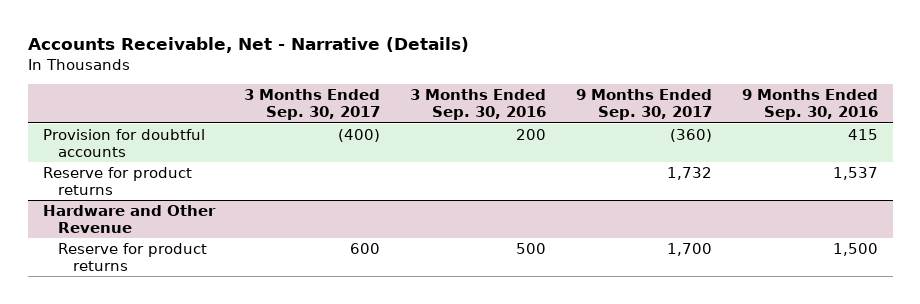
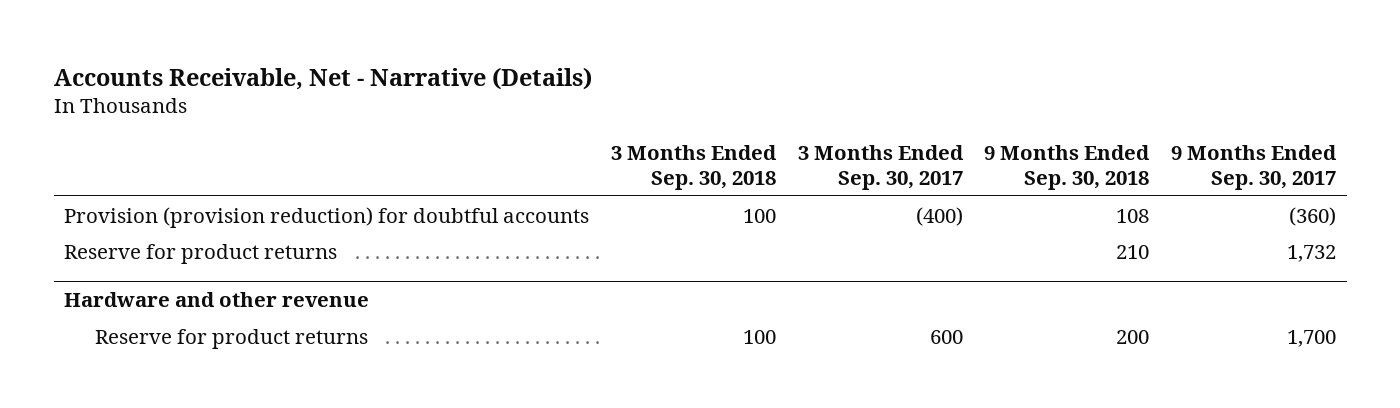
[410,89,547,121] 3 Months Ended Sep. 30, 2016 -> none
[741,89,878,121] 9 Months Ended Sep. 30, 2016 -> none
none -> [611,144,778,190] 3 Months Ended Sep. 30, 2018
none -> [984,144,1151,190] 9 Months Ended Sep. 30, 2018
[42,128,205,158] Provision for doubtful accounts -> [64,206,590,228] Provision (provision reduction) for doubtful accounts
[42,204,216,234] Hardware and Other Revenue -> [64,292,370,308] Hardware and other revenue

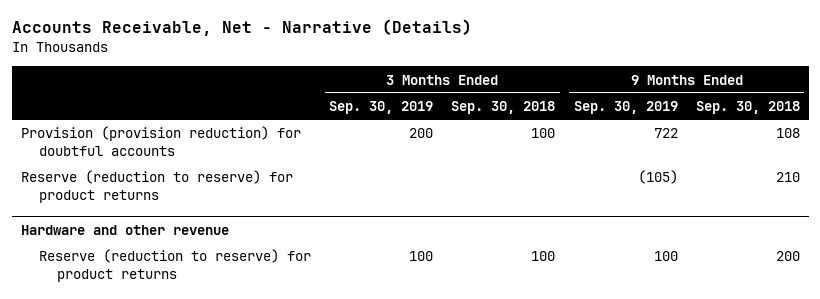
[797,144,964,190] 3 Months Ended Sep. 30, 2017 -> none
[1171,144,1338,190] 9 Months Ended Sep. 30, 2017 -> none
none -> [329,101,434,115] Sep. 30, 2019
none -> [573,101,678,115] Sep. 30, 2019
[64,243,338,264] Reserve for product returns -> [20,170,293,203] Reserve (reduction to reserve) for product returns
[94,328,368,349] Reserve for product returns -> [38,249,311,282] Reserve (reduction to reserve) for product returns

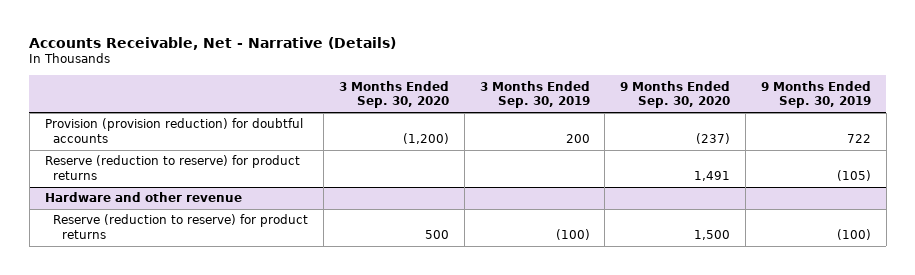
[451,101,556,115] Sep. 30, 2018 -> none
[695,101,800,115] Sep. 30, 2018 -> none
none -> [338,80,449,109] 3 Months Ended Sep. 30, 2020
none -> [620,80,731,109] 9 Months Ended Sep. 30, 2020
[409,251,434,262] 100 -> [555,229,590,241] (100)
[653,251,678,262] 100 -> [836,229,871,241] (100)

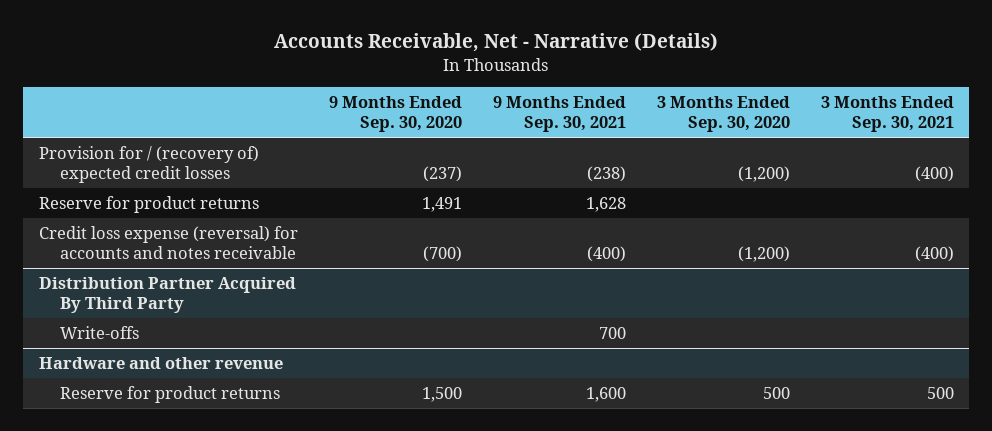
[479,80,590,109] 3 Months Ended Sep. 30, 2019 -> none
[760,80,871,109] 9 Months Ended Sep. 30, 2019 -> none
none -> [492,96,626,133] 9 Months Ended Sep. 30, 2021
none -> [820,96,954,133] 3 Months Ended Sep. 30, 2021
[44,118,303,144] Provision (provision reduction) for doubtful accounts -> [38,146,259,184] Provision for / (recovery of) expected credit losses
[44,155,300,181] Reserve (reduction to reserve) for product returns -> [38,196,259,214] Reserve for product returns
none -> [38,226,298,260] Credit loss expense (reversal) for accounts and notes receivable
none -> [38,277,296,314] Distribution Partner Acquired By Third Party
none -> [59,326,139,340] Write-offs
[53,214,309,240] Reserve (reduction to reserve) for product returns -> [59,386,280,404] Reserve for product returns

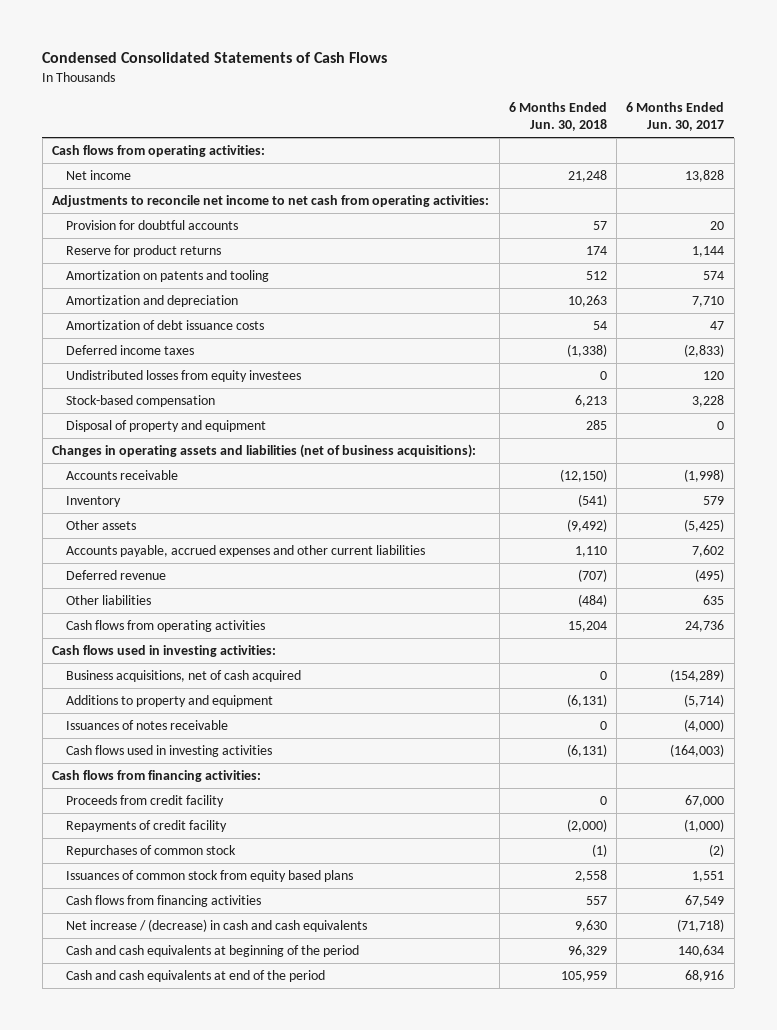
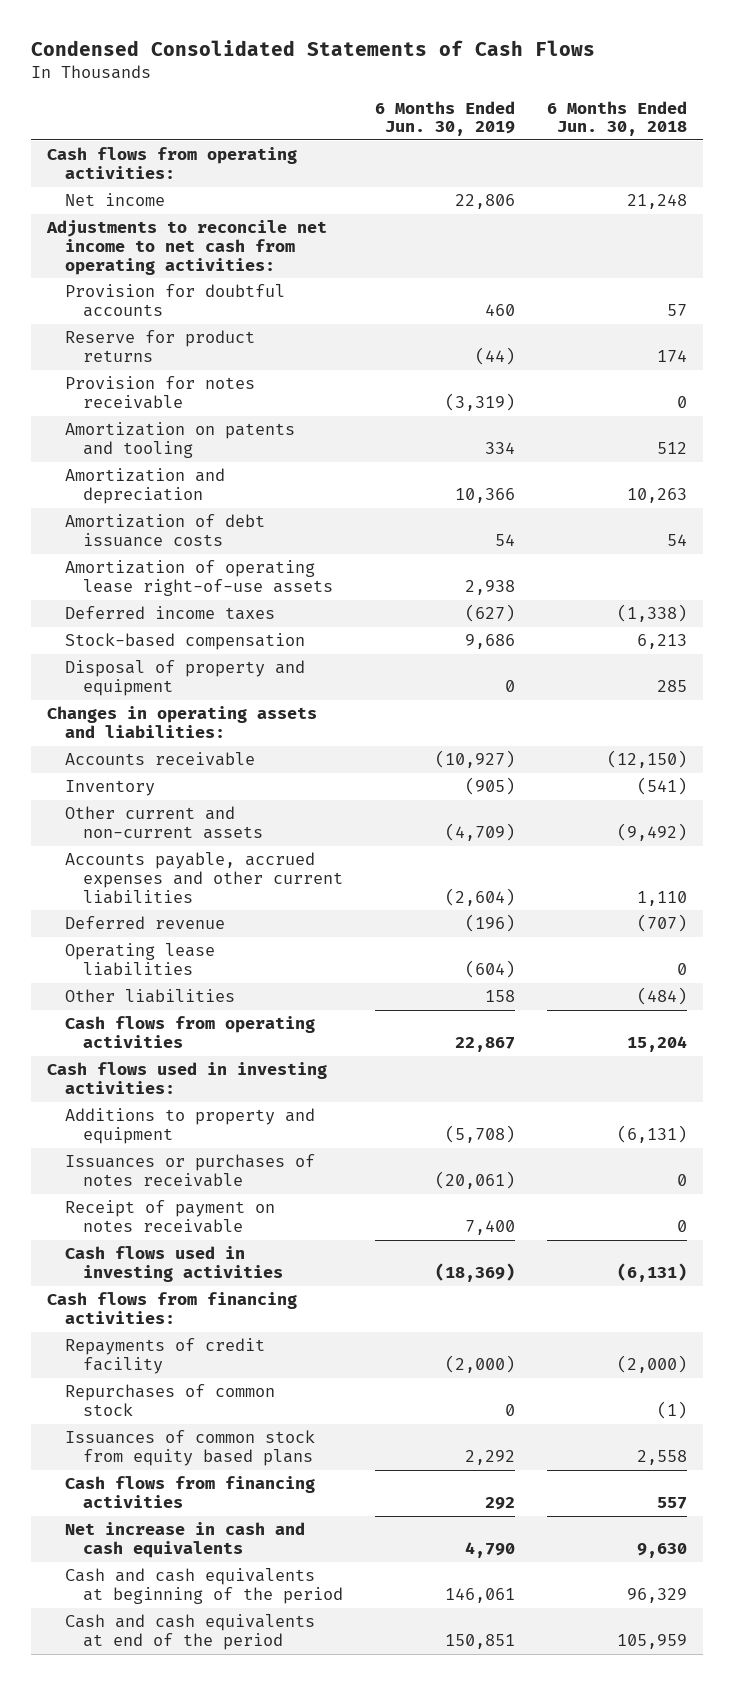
[626,101,725,132] 6 Months Ended Jun. 30, 2017 -> none
none -> [374,100,515,137] 6 Months Ended Jun. 30, 2019
none -> [64,376,255,409] Provision for notes receivable
none -> [64,560,334,596] Amortization of operating lease right-of-use assets
[66,369,302,382] Undistributed losses from equity investees -> none
[52,443,477,458] Changes in operating assets and liabilities (net of business acquisitions): -> [46,706,317,738] Changes in operating assets and liabilities:
[66,519,137,530] Other assets -> [64,806,264,839] Other current and non-current assets
none -> [64,943,215,976] Operating lease liabilities
[66,669,302,682] Business acquisitions, net of cash acquired -> none
[66,719,229,730] Issuances of notes receivable -> [64,1154,315,1187] Issuances or purchases of notes receivable
none -> [64,1200,275,1233] Receipt of payment on notes receivable
[66,794,225,807] Proceeds from credit facility -> none
[66,918,368,932] Net increase / (decrease) in cash and cash equivalents -> [64,1522,305,1558] Net increase in cash and cash equivalents

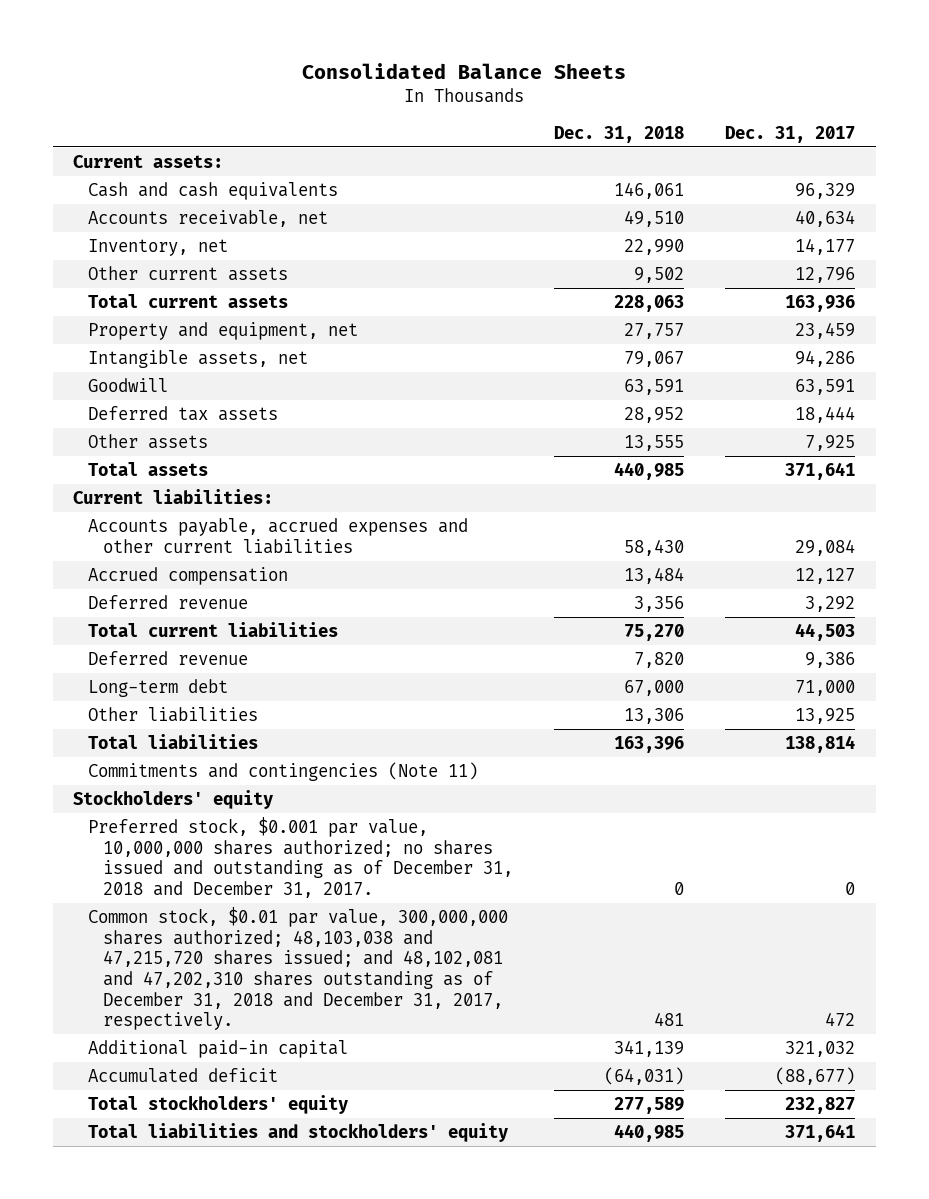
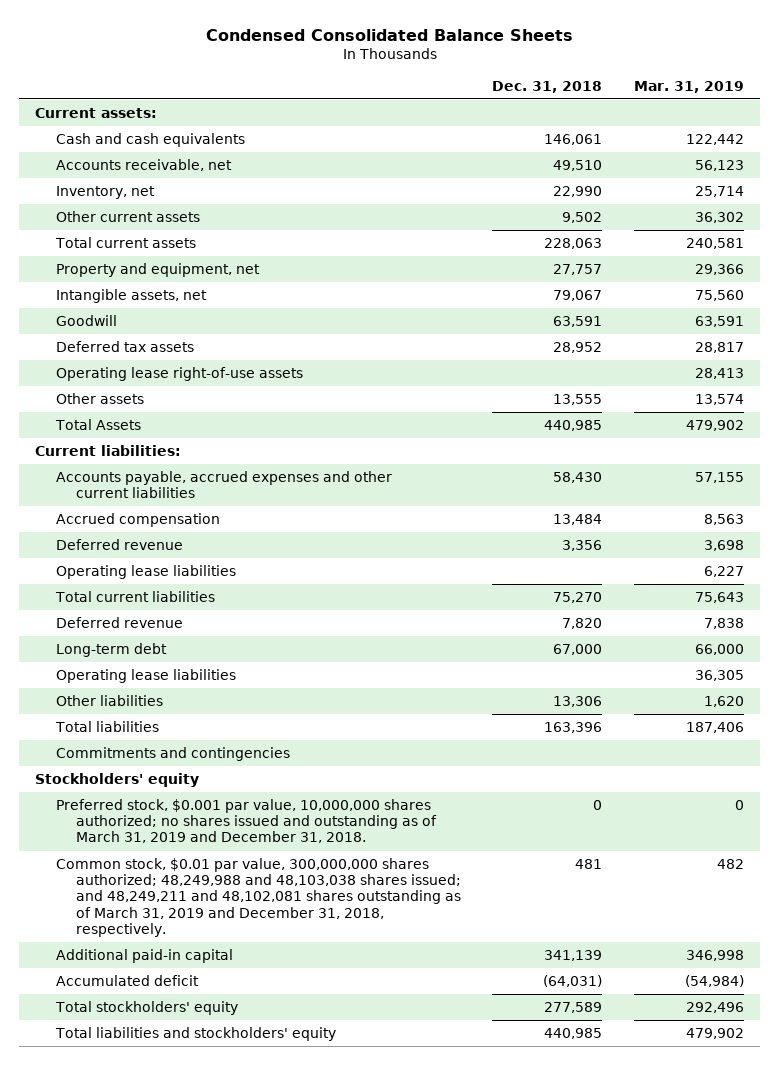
[302,63,627,80] Consolidated Balance Sheets -> [205,28,573,41] Condensed Consolidated Balance Sheets
[725,125,856,143] Dec. 31, 2017 -> none
none -> [633,80,744,93] Mar. 31, 2019
none -> [55,367,303,382] Operating lease right-of-use assets
[88,462,209,477] Total assets -> [54,419,141,431] Total Assets
none -> [55,565,236,580] Operating lease liabilities
none -> [55,669,236,684] Operating lease liabilities
[88,762,479,782] Commitments and contingencies (Note 11) -> [55,747,290,762] Commitments and contingencies
[88,817,513,898] Preferred stock, $0.001 par value, 10,000,000 shares authorized; no shares issued and outstanding as of December 31, 2018 and December 31, 2017. -> [55,799,437,844] Preferred stock, $0.001 par value, 10,000,000 shares authorized; no shares issued and outstanding as of March 31, 2019 and December 31, 2018.
[88,907,509,1031] Common stock, $0.01 par value, 300,000,000 shares authorized; 48,103,038 and 47,215,720 shares issued; and 48,102,081 and 47,202,310 shares outstanding as of December 31, 2018 and December 31, 2017, respectively. -> [55,858,461,937] Common stock, $0.01 par value, 300,000,000 shares authorized; 48,249,988 and 48,103,038 shares issued; and 48,249,211 and 48,102,081 shares outstanding as of March 31, 2019 and December 31, 2018, respectively.

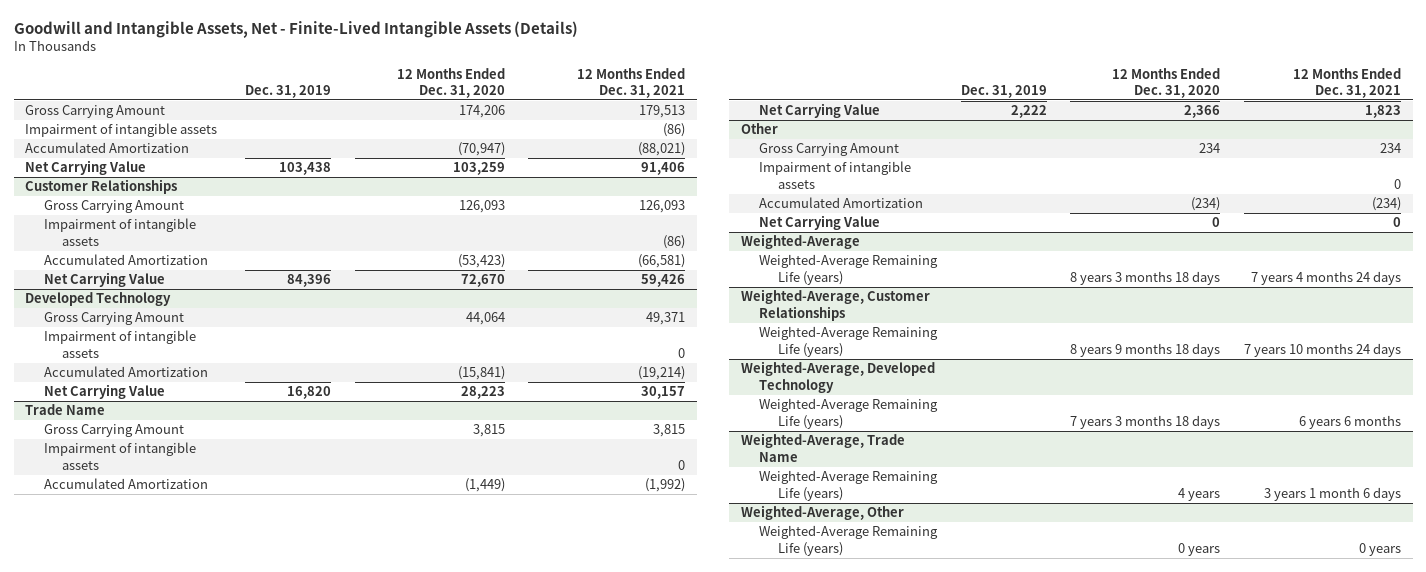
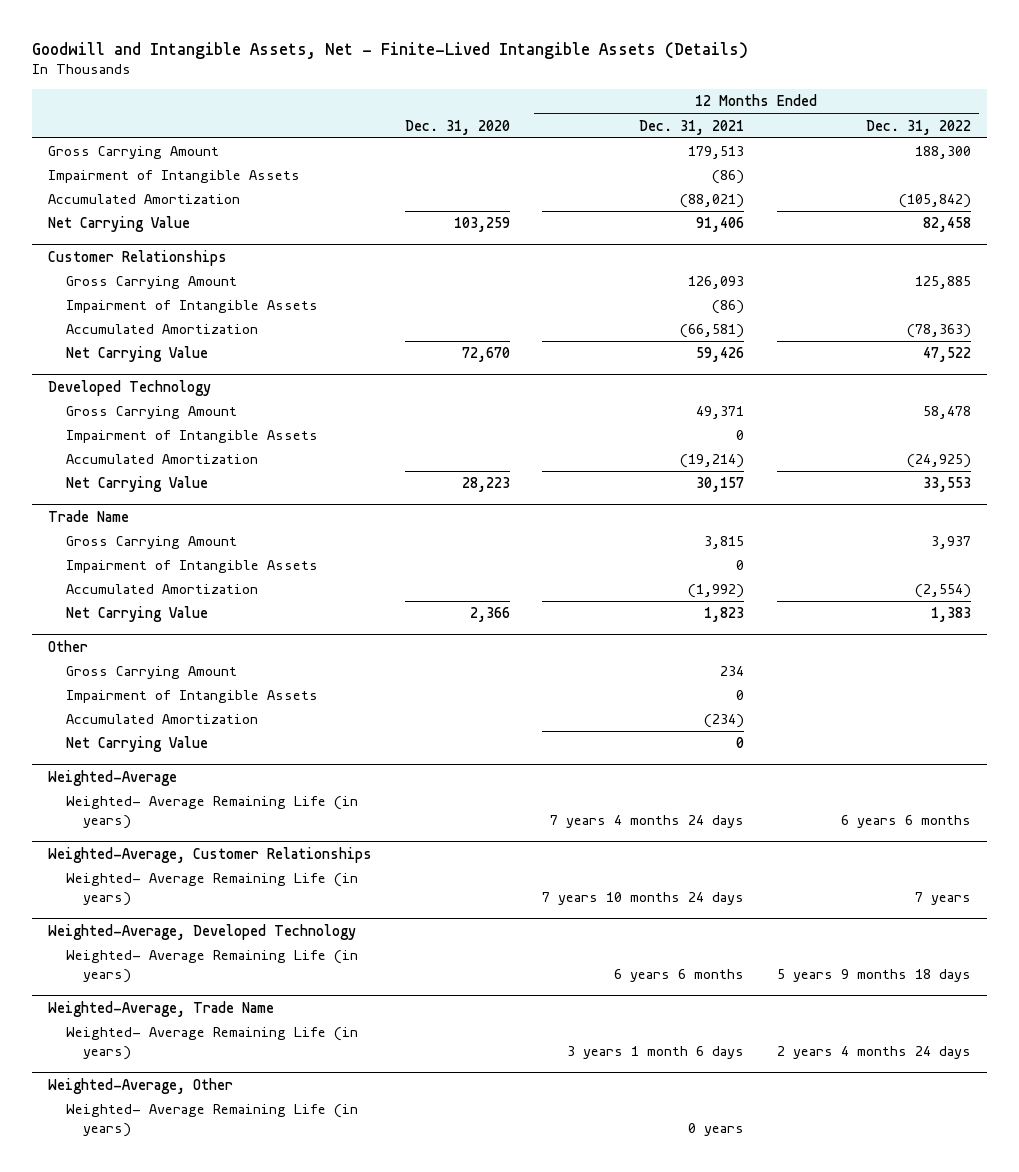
[245,84,332,98] Dec. 31, 2019 -> none
[396,67,505,98] 12 Months Ended Dec. 31, 2020 -> none
none -> [404,119,510,135] Dec. 31, 2020
none -> [865,119,971,135] Dec. 31, 2022
[25,123,218,138] Impairment of intangible assets -> [48,170,301,184] Impairment of Intangible Assets
[43,218,196,246] Impairment of intangible assets -> [65,300,318,314] Impairment of Intangible Assets
[43,330,196,358] Impairment of intangible assets -> [65,430,318,444] Impairment of Intangible Assets
[43,442,196,470] Impairment of intangible assets -> [65,560,318,574] Impairment of Intangible Assets
[759,161,912,189] Impairment of intangible assets -> [65,690,318,704] Impairment of Intangible Assets
[759,254,939,285] Weighted-Average Remaining Life (years) -> [65,796,358,830] Weighted- Average Remaining Life (in years)
[759,326,939,357] Weighted-Average Remaining Life (years) -> [65,873,358,907] Weighted- Average Remaining Life (in years)
[759,398,939,429] Weighted-Average Remaining Life (years) -> [65,950,358,984] Weighted- Average Remaining Life (in years)
[759,470,939,501] Weighted-Average Remaining Life (years) -> [65,1027,358,1061] Weighted- Average Remaining Life (in years)
[759,525,939,556] Weighted-Average Remaining Life (years) -> [65,1104,358,1138] Weighted- Average Remaining Life (in years)

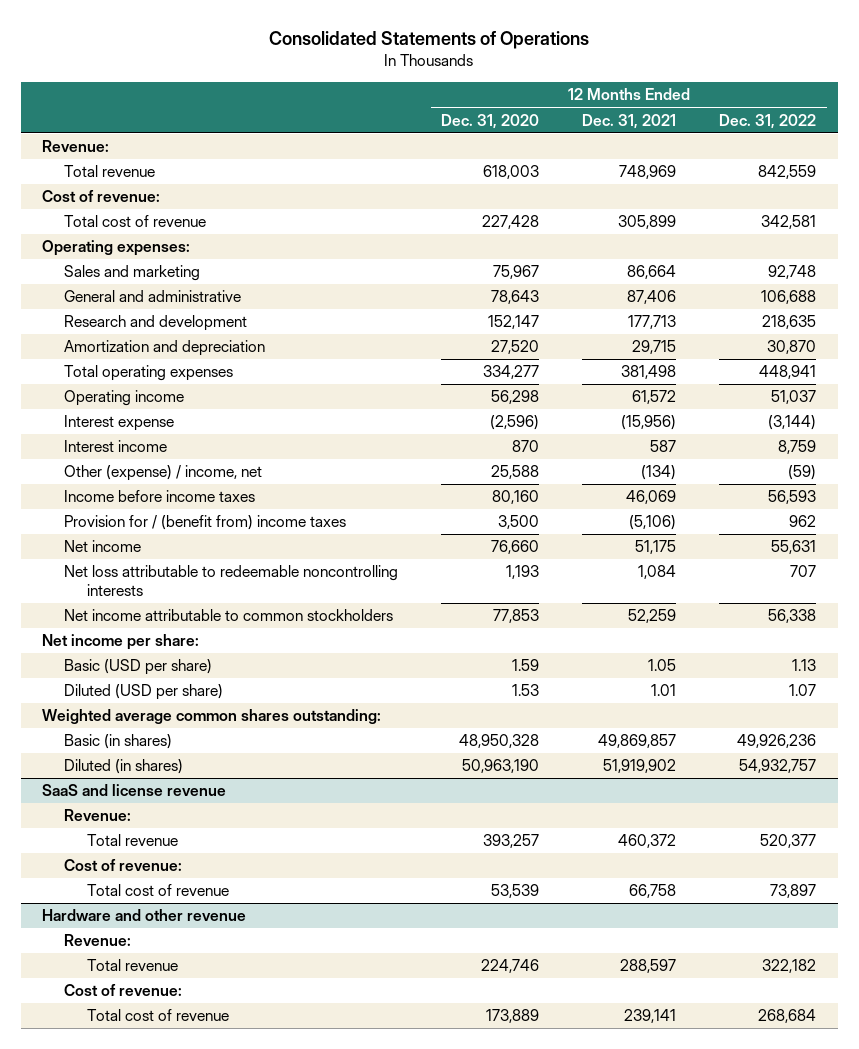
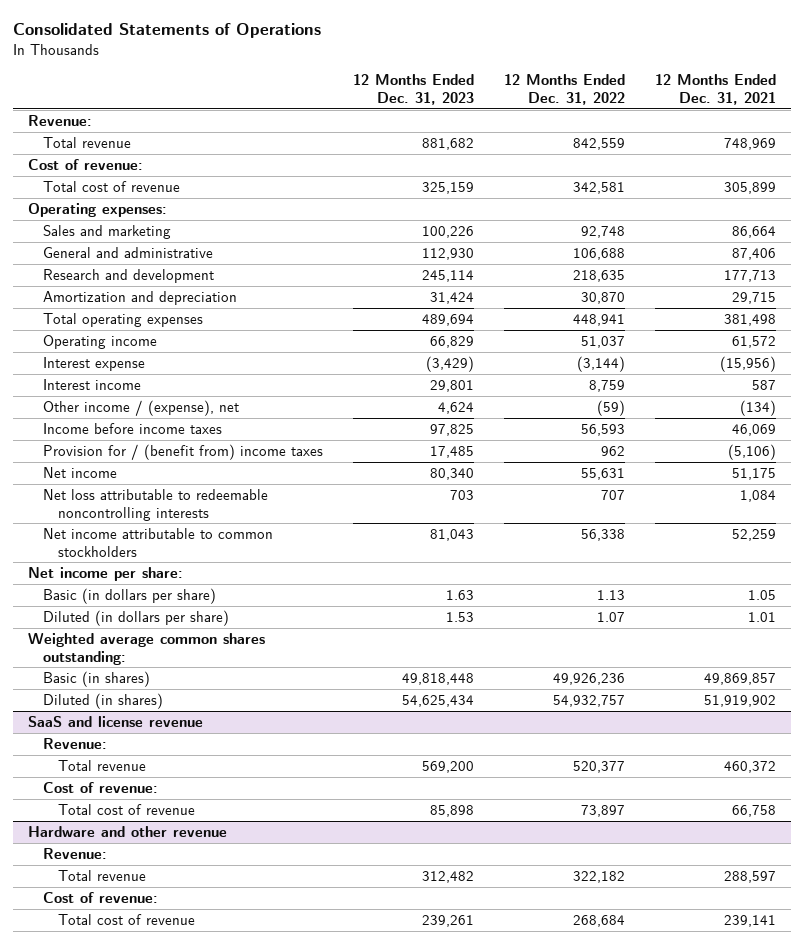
[441,113,540,129] Dec. 31, 2020 -> none
none -> [353,74,475,105] 12 Months Ended Dec. 31, 2023
[64,465,263,482] Other (expense) / income, net -> [43,399,240,416] Other income / (expense), net
[64,659,213,676] Basic (USD per share) -> [43,587,217,604] Basic (in dollars per share)
[64,684,224,701] Diluted (USD per share) -> [43,609,230,626] Diluted (in dollars per share)

